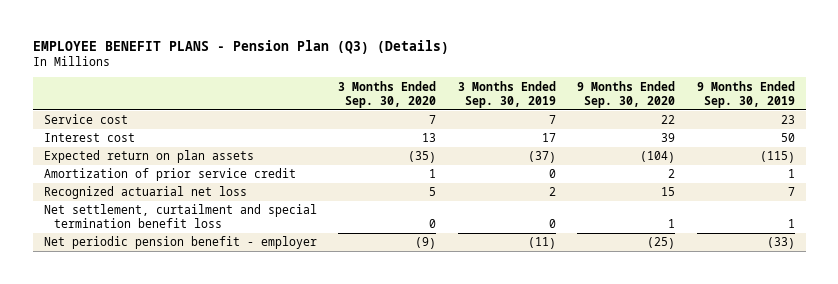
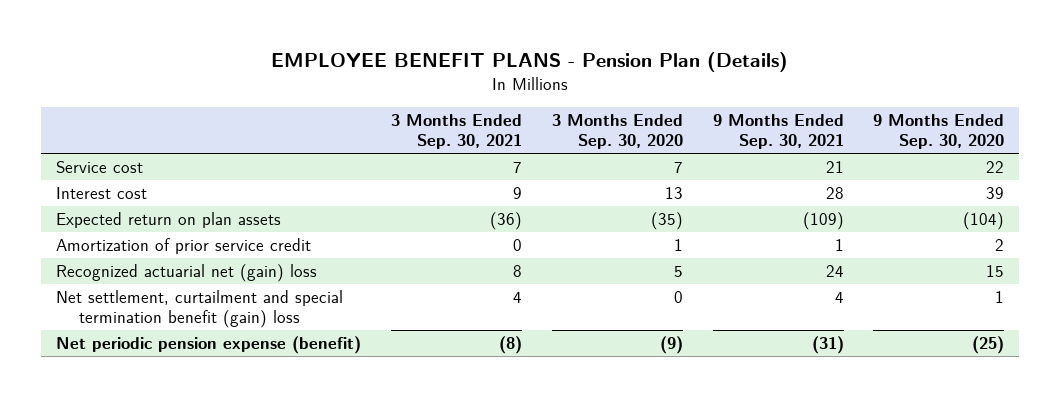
[32,39,449,54] EMPLOYEE BENEFIT PLANS - Pension Plan (Q3) (Details) -> [271,52,789,73] EMPLOYEE BENEFIT PLANS - Pension Plan (Details)
[457,80,556,108] 3 Months Ended Sep. 30, 2019 -> none
[696,80,795,108] 9 Months Ended Sep. 30, 2019 -> none
none -> [391,113,523,149] 3 Months Ended Sep. 30, 2021
none -> [712,113,844,149] 9 Months Ended Sep. 30, 2021
[43,186,247,200] Recognized actuarial net loss -> [56,264,318,283] Recognized actuarial net (gain) loss
[43,204,317,229] Net settlement, curtailment and special termination benefit loss -> [56,290,344,329] Net settlement, curtailment and special termination benefit (gain) loss
[43,236,317,250] Net periodic pension benefit - employer -> [56,336,362,355] Net periodic pension expense (benefit)

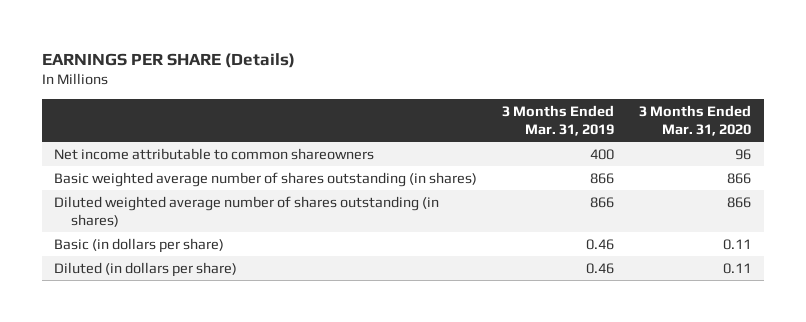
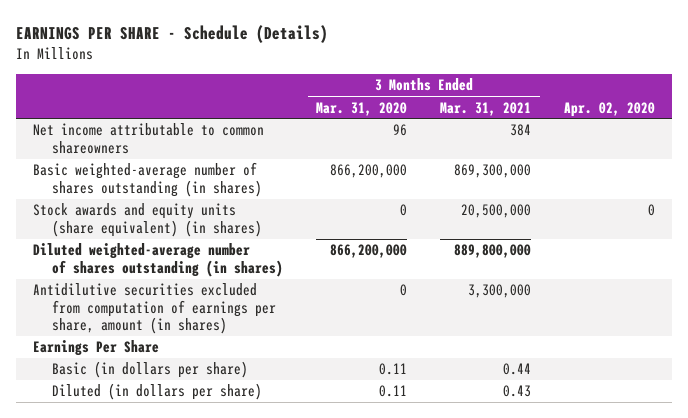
[42,52,296,68] EARNINGS PER SHARE (Details) -> [16,25,329,44] EARNINGS PER SHARE - Schedule (Details)
[502,104,615,137] 3 Months Ended Mar. 31, 2019 -> none
none -> [440,101,532,116] Mar. 31, 2021
none -> [564,101,656,117] Apr. 02, 2020
[54,171,478,187] Basic weighted average number of shares outstanding (in shares) -> [32,162,263,197] Basic weighted-average number of shares outstanding (in shares)
[727,172,752,184] 866 -> [330,164,408,179] 866,200,000
none -> [32,203,263,237] Stock awards and equity units (share equivalent) (in shares)
[54,195,440,228] Diluted weighted average number of shares outstanding (in shares) -> [32,243,284,277] Diluted weighted-average number of shares outstanding (in shares)
[727,196,752,208] 866 -> [330,244,408,259] 866,200,000
none -> [32,283,277,335] Antidilutive securities excluded from computation of earnings per share, amount (in shares)
none -> [32,340,159,357] Earnings Per Share

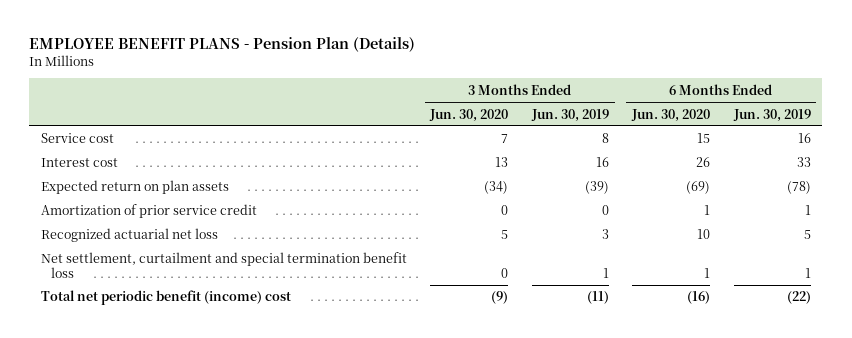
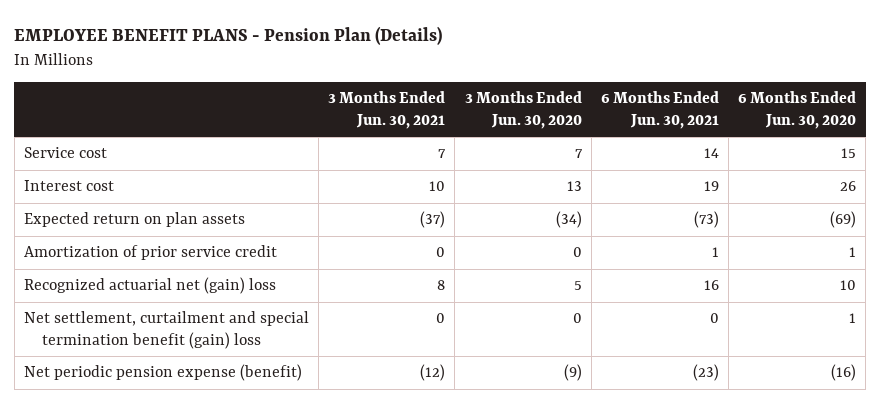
[530,108,609,122] Jun. 30, 2019 -> none
[732,108,811,122] Jun. 30, 2019 -> none
none -> [328,91,446,129] 3 Months Ended Jun. 30, 2021
none -> [600,91,719,129] 6 Months Ended Jun. 30, 2021
[41,228,219,243] Recognized actuarial net loss -> [24,277,277,295] Recognized actuarial net (gain) loss
[41,252,408,279] Net settlement, curtailment and special termination benefit loss -> [24,311,310,349] Net settlement, curtailment and special termination benefit (gain) loss
[41,290,292,306] Total net periodic benefit (income) cost -> [24,364,303,382] Net periodic pension expense (benefit)

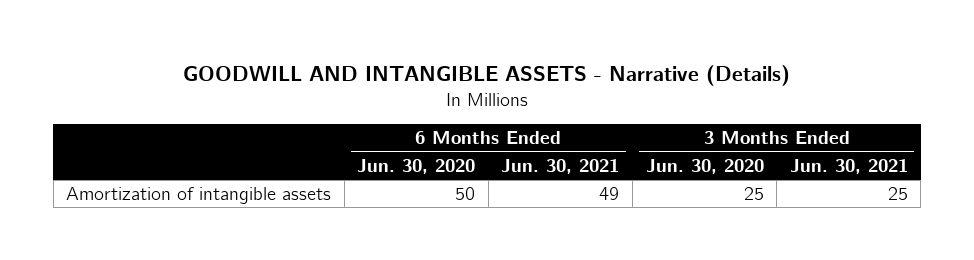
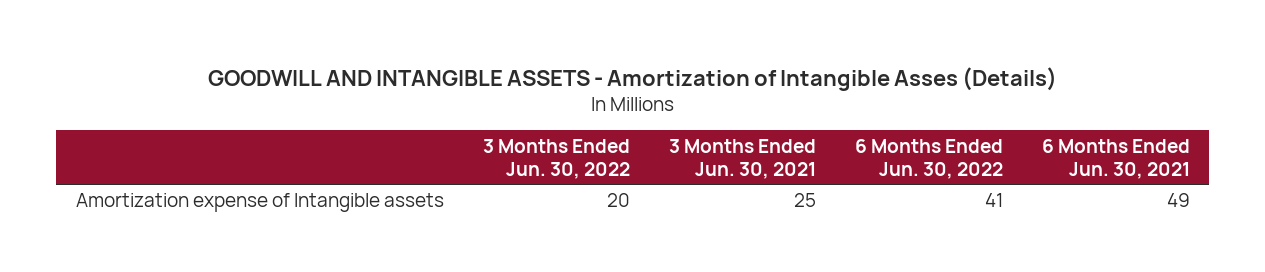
[182,65,790,87] GOODWILL AND INTANGIBLE ASSETS - Narrative (Details) -> [207,66,1057,91] GOODWILL AND INTANGIBLE ASSETS - Amortization of Intangible Asses (Details)
[357,158,476,174] Jun. 30, 2020 -> none
[645,158,764,174] Jun. 30, 2020 -> none
none -> [482,138,630,179] 3 Months Ended Jun. 30, 2022
none -> [854,138,1003,179] 6 Months Ended Jun. 30, 2022
[66,186,332,204] Amortization of intangible assets -> [75,193,444,213] Amortization expense of Intangible assets

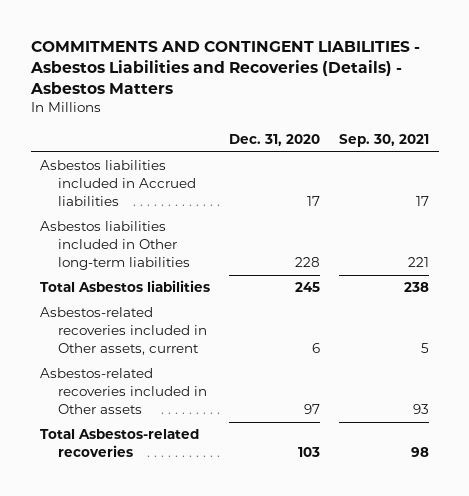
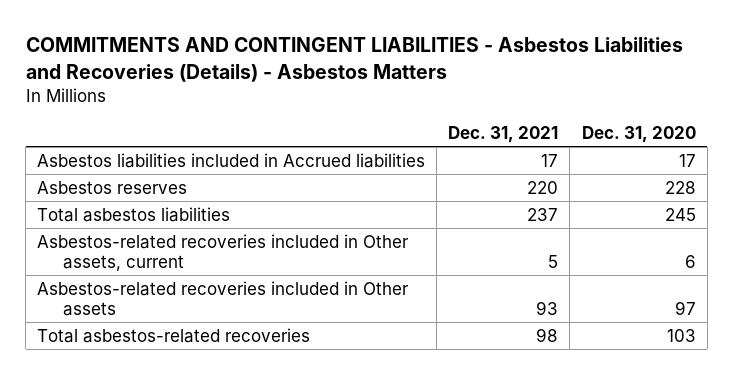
[339,133,430,147] Sep. 30, 2021 -> none
none -> [448,125,559,143] Dec. 31, 2021
[40,221,190,270] Asbestos liabilities included in Other long-term liabilities -> [37,180,188,194] Asbestos reserves
[40,280,211,293] Total Asbestos liabilities -> [37,206,231,222] Total asbestos liabilities
[40,429,200,458] Total Asbestos-related recoveries -> [37,327,311,343] Total asbestos-related recoveries

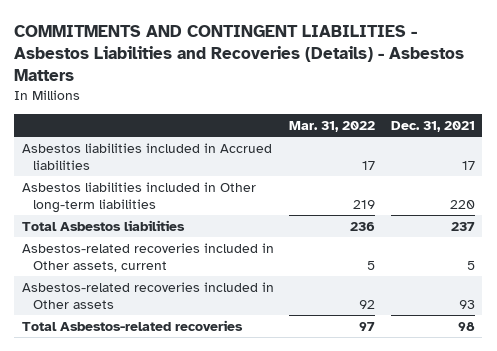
[581,125,696,143] Dec. 31, 2020 -> none
none -> [289,121,376,133] Mar. 31, 2022
[37,180,188,194] Asbestos reserves -> [22,181,257,214] Asbestos liabilities included in Other long-term liabilities
[37,206,231,222] Total asbestos liabilities -> [22,219,186,231] Total Asbestos liabilities
[37,327,311,343] Total asbestos-related recoveries -> [22,319,244,331] Total Asbestos-related recoveries

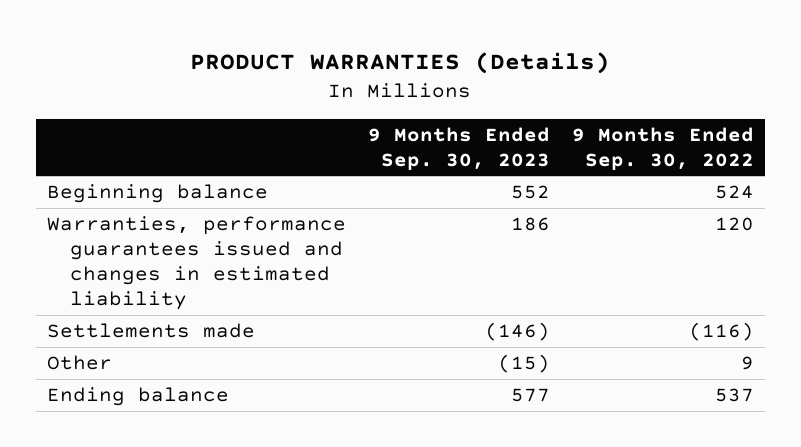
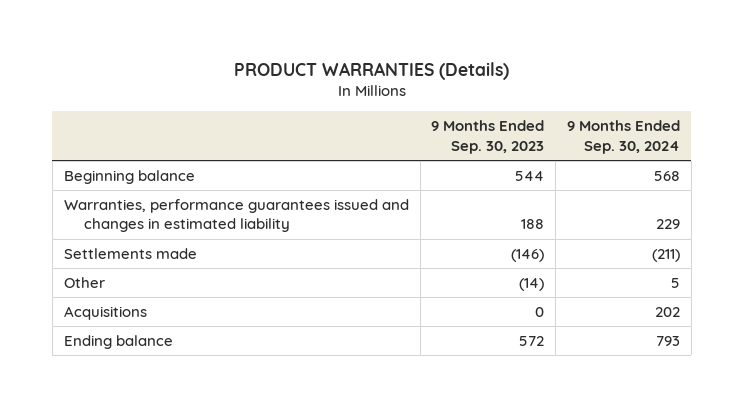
[571,126,754,170] 9 Months Ended Sep. 30, 2022 -> none
none -> [567,120,681,154] 9 Months Ended Sep. 30, 2024
[510,185,550,200] 552 -> [515,171,545,182] 544
[510,217,550,232] 186 -> [521,219,545,230] 188
[497,354,550,374] (15) -> [519,278,545,292] (14)
none -> [63,306,147,321] Acquisitions
[510,388,550,403] 577 -> [519,336,545,347] 572

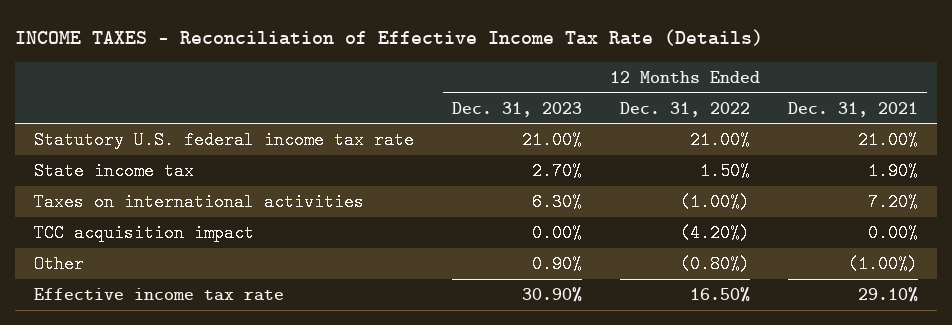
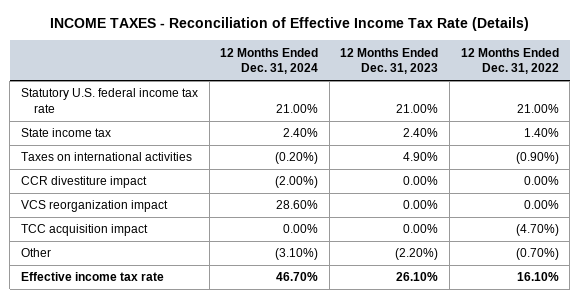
[787,101,918,117] Dec. 31, 2021 -> none
none -> [220,47,319,75] 12 Months Ended Dec. 31, 2024
[532,161,583,180] 2.70% -> [403,128,439,138] 2.40%
[699,161,750,180] 1.50% -> [523,128,559,138] 1.40%
[532,192,583,211] 6.30% -> [403,152,439,162] 4.90%
[679,192,750,211] (1.00%) -> [515,152,559,165] (0.90%)
none -> [20,176,147,189] CCR divestiture impact
none -> [20,200,168,213] VCS reorganization impact
[679,223,750,242] (4.20%) -> [515,224,559,237] (4.70%)
[532,254,583,273] 0.90% -> [395,248,439,261] (2.20%)
[679,254,750,273] (0.80%) -> [515,248,559,261] (0.70%)
[522,286,583,302] 30.90% -> [396,272,439,282] 26.10%
[689,286,750,302] 16.50% -> [516,272,559,282] 16.10%

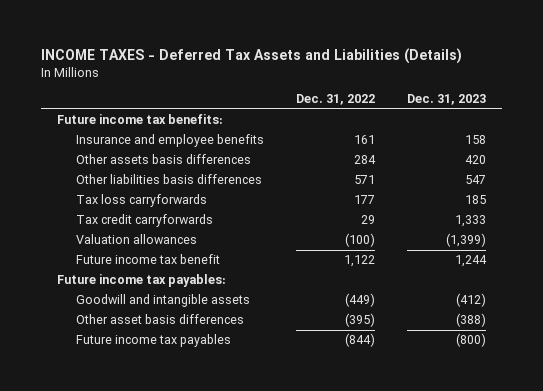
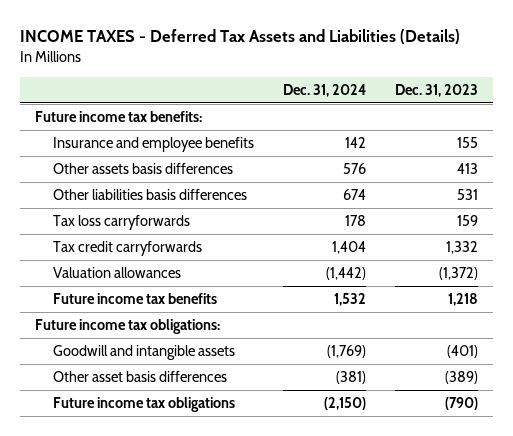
[295,94,375,106] Dec. 31, 2022 -> none
none -> [283,83,367,97] Dec. 31, 2024
[464,135,486,145] 158 -> [457,137,479,149] 155
[464,155,486,165] 420 -> [457,163,479,175] 413
[464,175,486,185] 547 -> [457,189,479,201] 531
[464,195,486,205] 185 -> [457,215,479,227] 159
[454,215,486,228] 1,333 -> [446,241,479,255] 1,332
[445,233,486,248] (1,399) -> [439,267,479,281] (1,372)
[75,254,220,265] Future income tax benefit -> [52,293,217,305] Future income tax benefits
[454,255,487,268] 1,244 -> [448,293,479,307] 1,218
[57,274,227,288] Future income tax payables: -> [34,319,220,335] Future income tax obligations:
[455,293,486,308] (412) -> [447,345,479,359] (401)
[455,313,486,328] (388) -> [445,371,479,385] (389)
[75,334,231,348] Future income tax payables -> [52,397,235,413] Future income tax obligations
[455,333,486,348] (800) -> [445,397,479,411] (790)

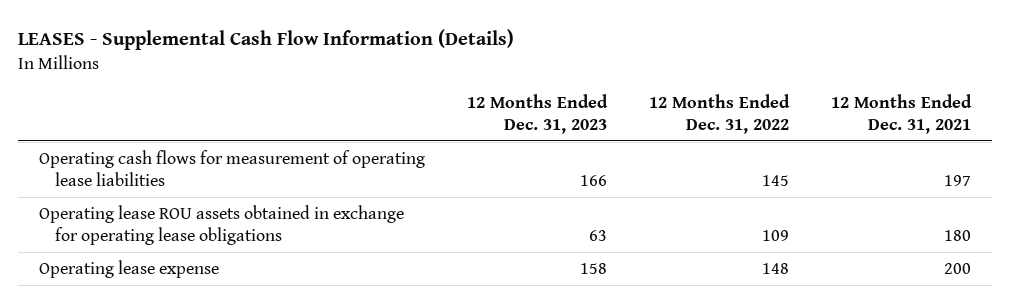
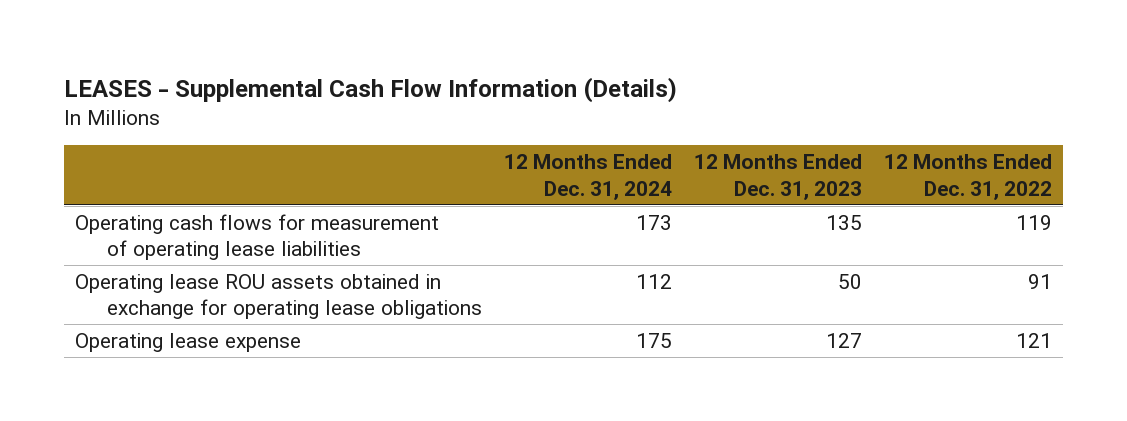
[831,93,973,134] 12 Months Ended Dec. 31, 2021 -> none
none -> [503,154,672,200] 12 Months Ended Dec. 31, 2024
[580,174,608,186] 166 -> [825,214,862,230] 135
[762,174,790,186] 145 -> [1015,214,1052,230] 119
[589,229,608,241] 63 -> [837,273,862,289] 50
[762,229,790,241] 109 -> [1027,273,1052,289] 91
[580,263,608,275] 158 -> [825,332,862,348] 127
[762,263,790,275] 148 -> [1015,332,1052,348] 121

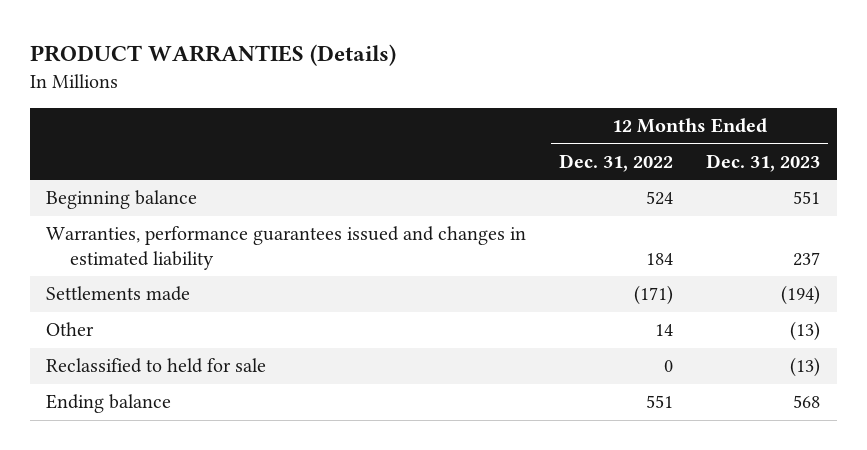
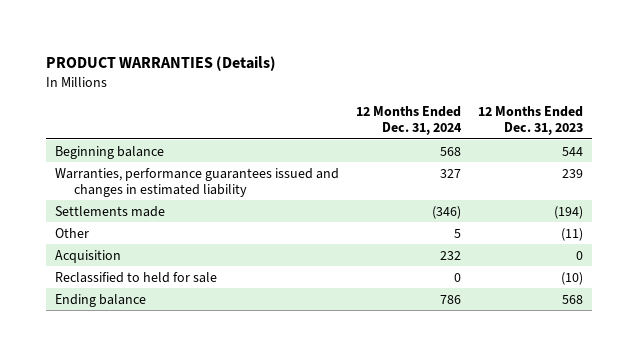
[559,153,674,172] Dec. 31, 2022 -> none
none -> [356,106,463,136] 12 Months Ended Dec. 31, 2024
[793,191,821,205] 551 -> [562,146,584,156] 544
[793,251,821,266] 237 -> [562,168,584,178] 239
[790,321,821,342] (13) -> [561,227,584,241] (11)
none -> [55,249,122,263] Acquisition
[790,357,821,378] (13) -> [561,271,584,285] (10)

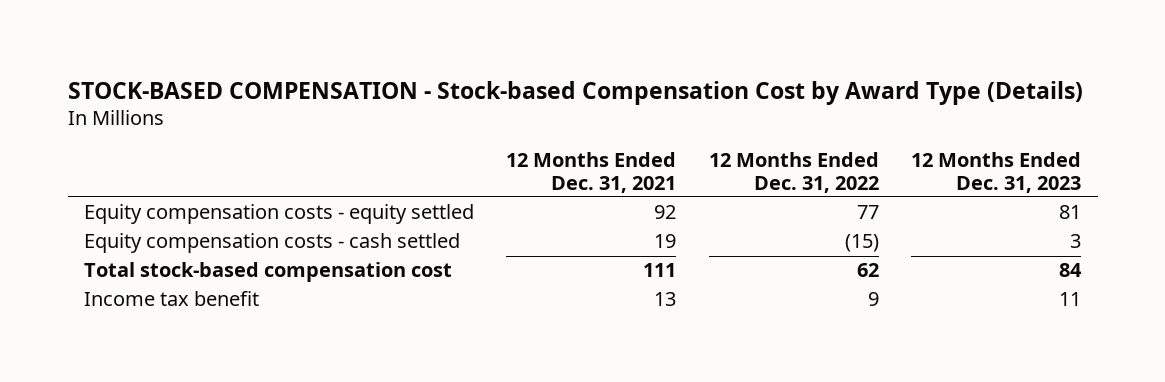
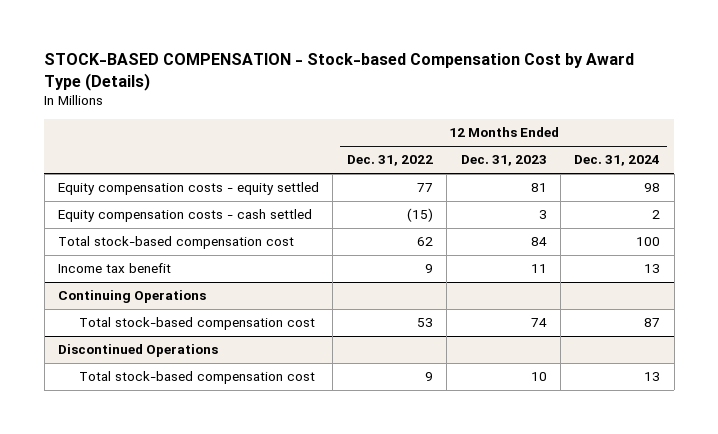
[506,151,677,193] 12 Months Ended Dec. 31, 2021 -> none
none -> [574,155,661,167] Dec. 31, 2024
none -> [58,290,207,304] Continuing Operations
none -> [79,317,316,331] Total stock-based compensation cost
none -> [58,344,219,358] Discontinued Operations
none -> [79,371,316,385] Total stock-based compensation cost

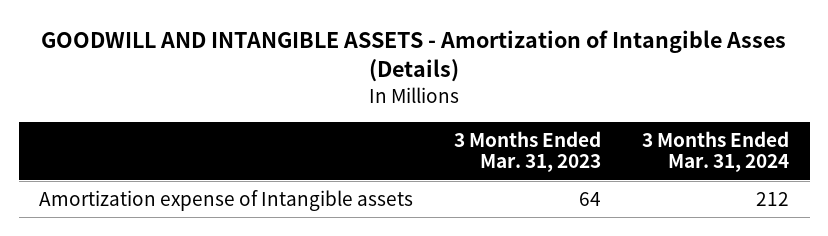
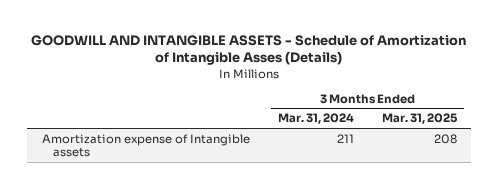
[41,30,787,83] GOODWILL AND INTANGIBLE ASSETS - Amortization of Intangible Asses (Details) -> [31,34,467,66] GOODWILL AND INTANGIBLE ASSETS - Schedule of Amortization of Intangible Asses (Details)
[454,130,602,173] 3 Months Ended Mar. 31, 2023 -> none
none -> [382,113,459,125] Mar. 31, 2025
[756,192,790,207] 212 -> [336,133,354,143] 211

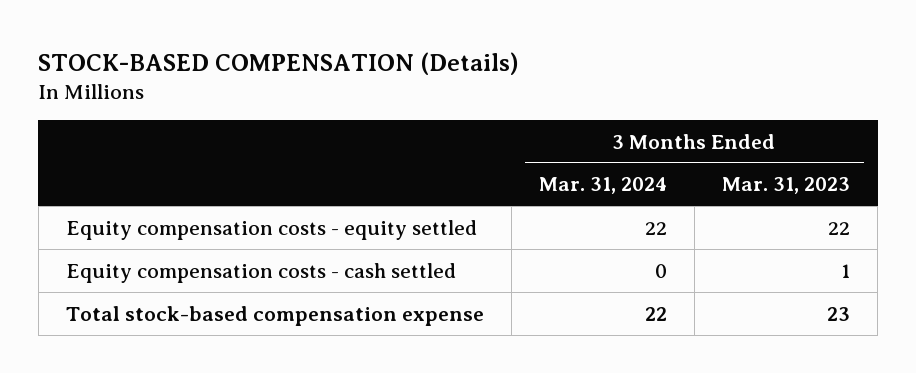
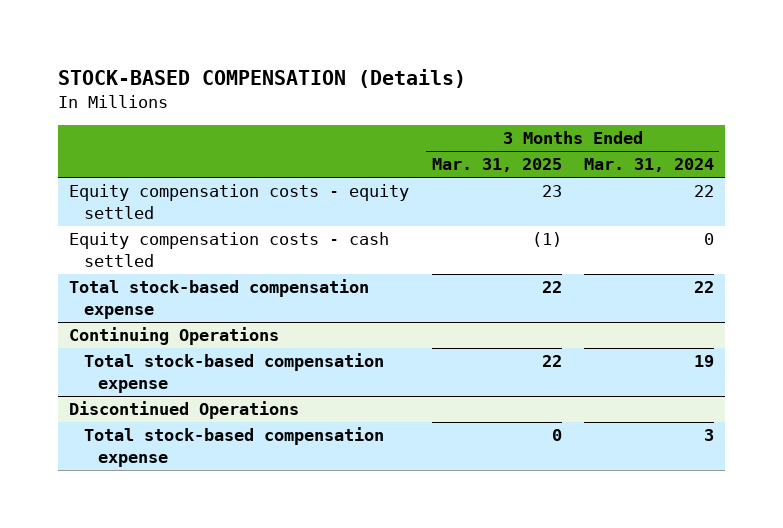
[721,177,850,195] Mar. 31, 2023 -> none
none -> [431,158,562,173] Mar. 31, 2025
none -> [69,327,280,346] Continuing Operations
none -> [83,353,384,394] Total stock-based compensation expense
none -> [69,401,300,420] Discontinued Operations
none -> [83,427,384,468] Total stock-based compensation expense

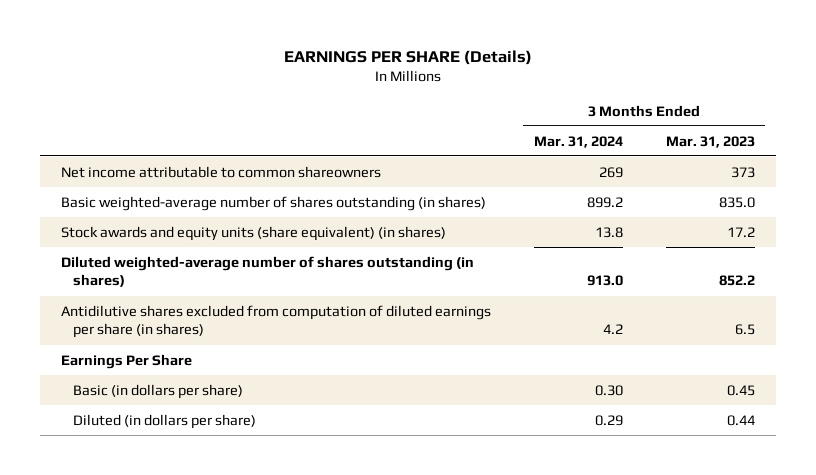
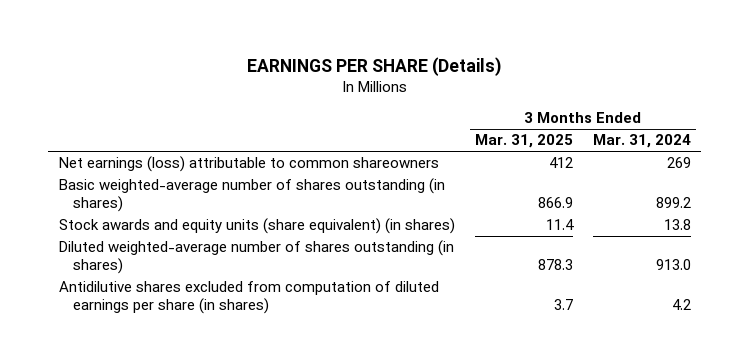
[665,135,755,148] Mar. 31, 2023 -> none
none -> [474,134,573,149] Mar. 31, 2025
[61,165,382,178] Net income attributable to common shareowners -> [58,156,439,173] Net earnings (loss) attributable to common shareowners
[61,353,193,369] Earnings Per Share -> none
[73,383,244,399] Basic (in dollars per share) -> none
[73,413,257,429] Diluted (in dollars per share) -> none

